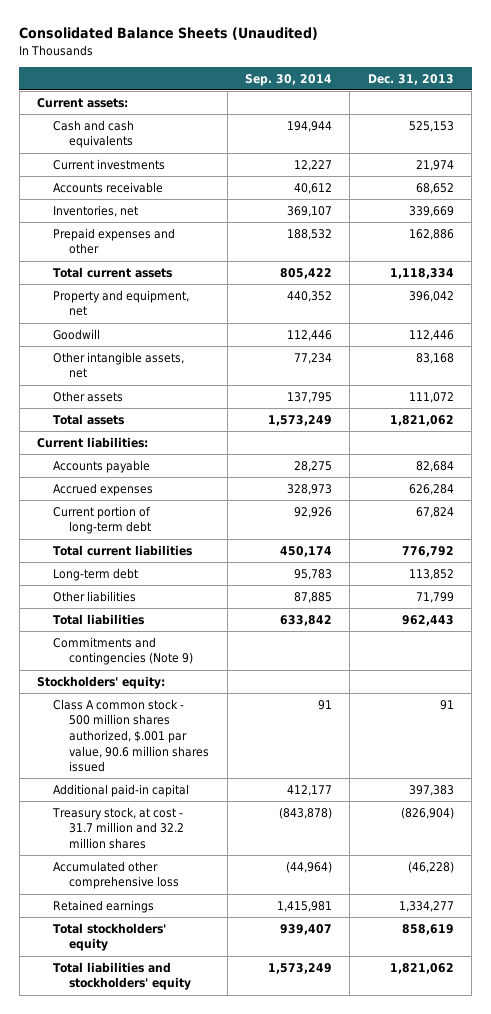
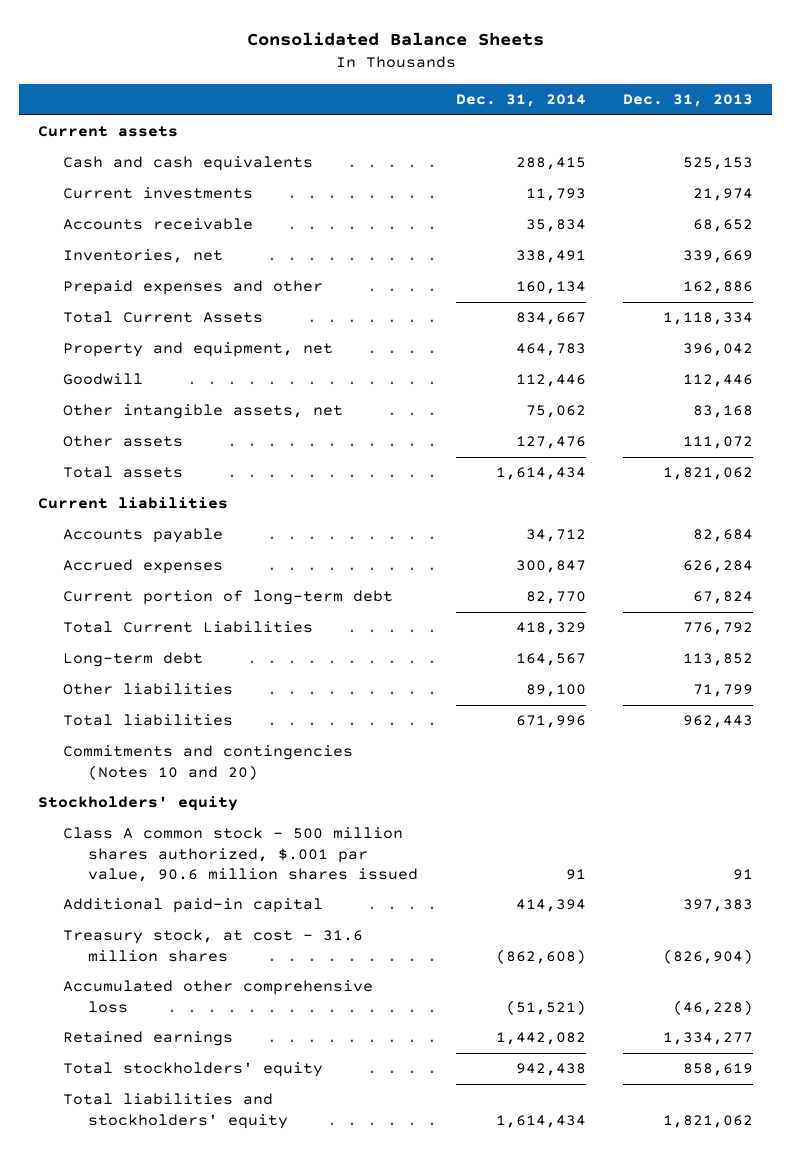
[19,27,319,41] Consolidated Balance Sheets (Unaudited) -> [246,31,544,46] Consolidated Balance Sheets
[244,73,332,86] Sep. 30, 2014 -> none
none -> [455,94,586,108] Dec. 31, 2014
[37,97,129,108] Current assets: -> [37,126,178,138] Current assets
[53,266,173,278] Total current assets -> [63,311,264,324] Total Current Assets
[37,436,149,448] Current liabilities: -> [37,497,228,510] Current liabilities
[53,544,193,556] Total current liabilities -> [63,621,314,634] Total Current Liabilities
[53,636,194,666] Commitments and contingencies (Note 9) -> [63,745,354,780] Commitments and contingencies (Notes 10 and 20)
[37,675,166,689] Stockholders' equity: -> [37,796,238,812] Stockholders' equity
[52,806,185,850] Treasury stock, at cost - 31.7 million and 32.2 million shares -> [63,929,364,962] Treasury stock, at cost - 31.6 million shares

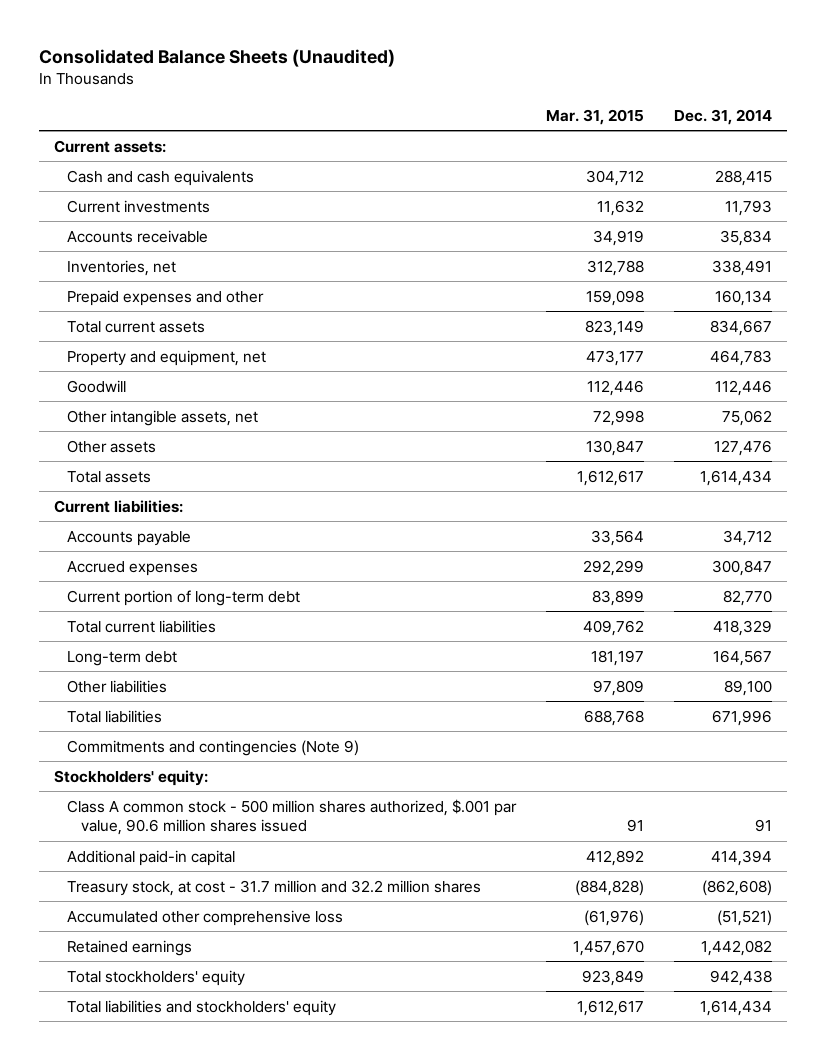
[246,31,544,46] Consolidated Balance Sheets -> [38,49,395,68] Consolidated Balance Sheets (Unaudited)
[623,94,754,108] Dec. 31, 2013 -> none
none -> [546,108,645,125] Mar. 31, 2015
[37,126,178,138] Current assets -> [53,139,166,153] Current assets:
[63,311,264,324] Total Current Assets -> [67,320,206,333] Total current assets
[37,497,228,510] Current liabilities -> [53,499,183,513] Current liabilities:
[63,621,314,634] Total Current Liabilities -> [67,619,217,633] Total current liabilities
[63,745,354,780] Commitments and contingencies (Notes 10 and 20) -> [67,739,360,756] Commitments and contingencies (Note 9)
[37,796,238,812] Stockholders' equity -> [53,769,208,786] Stockholders' equity:
[63,929,364,962] Treasury stock, at cost - 31.6 million shares -> [67,879,482,896] Treasury stock, at cost - 31.7 million and 32.2 million shares

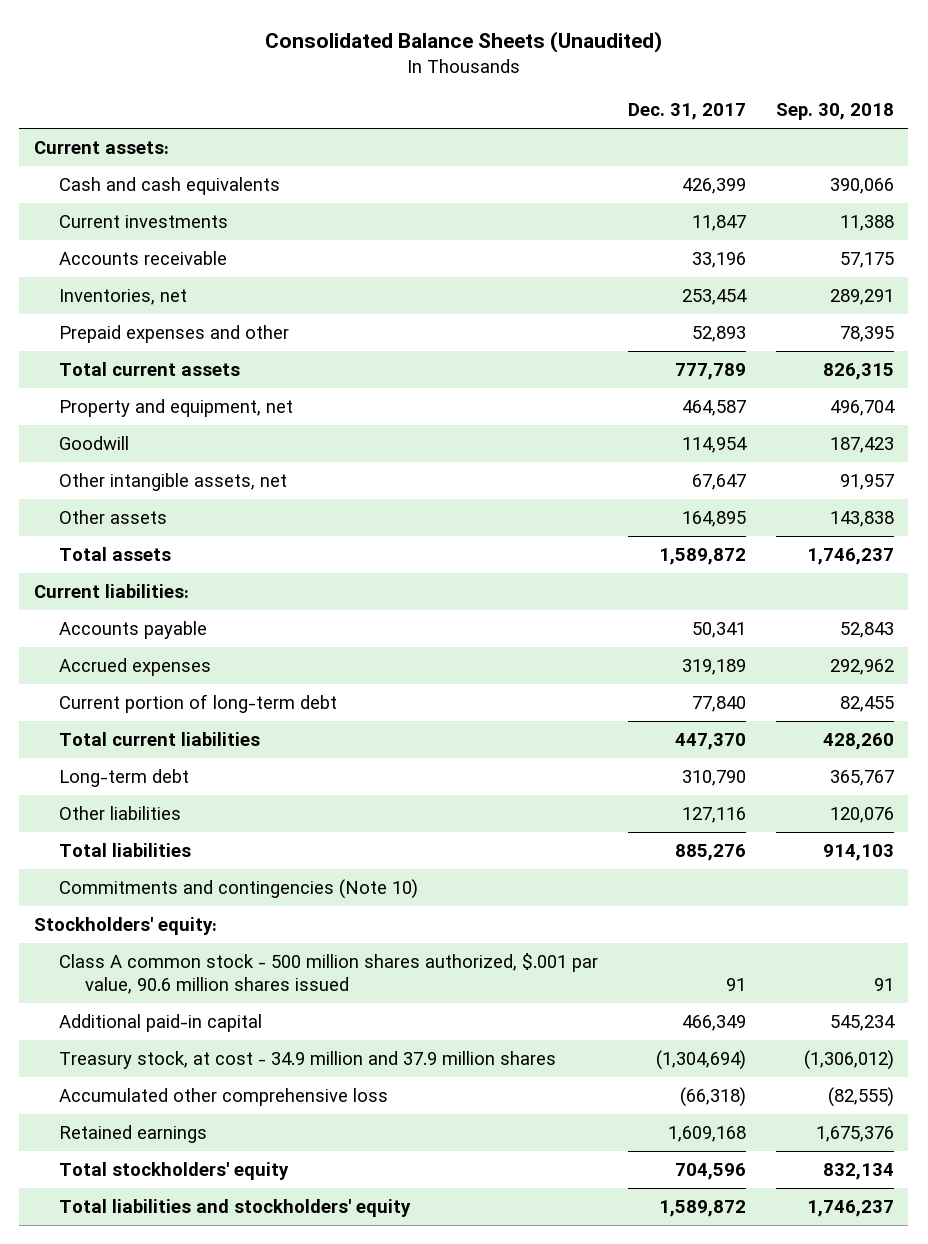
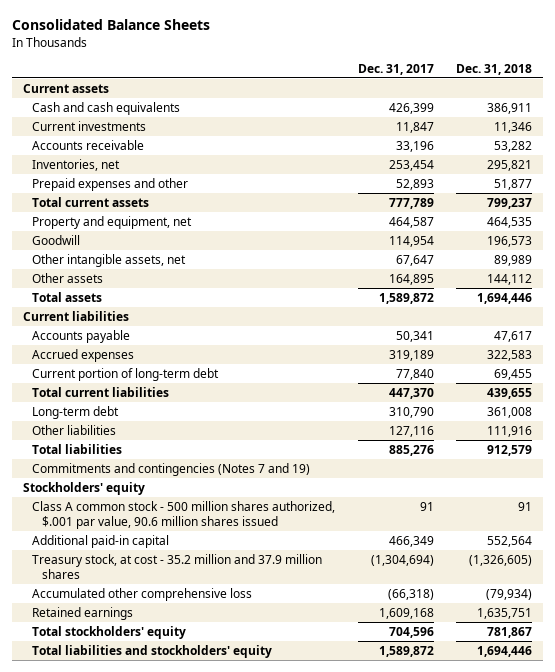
[264,30,662,53] Consolidated Balance Sheets (Unaudited) -> [11,19,210,31] Consolidated Balance Sheets
[775,103,894,121] Sep. 30, 2018 -> none
none -> [456,63,533,75] Dec. 31, 2018
[34,141,170,155] Current assets: -> [22,83,109,93] Current assets
[34,584,190,599] Current liabilities: -> [22,310,129,321] Current liabilities
[59,879,419,900] Commitments and contingencies (Note 10) -> [32,462,311,476] Commitments and contingencies (Notes 7 and 19)
[34,917,218,936] Stockholders' equity: -> [22,481,145,495] Stockholders' equity
[59,1051,557,1070] Treasury stock, at cost - 34.9 million and 37.9 million shares -> [32,553,323,580] Treasury stock, at cost - 35.2 million and 37.9 million shares

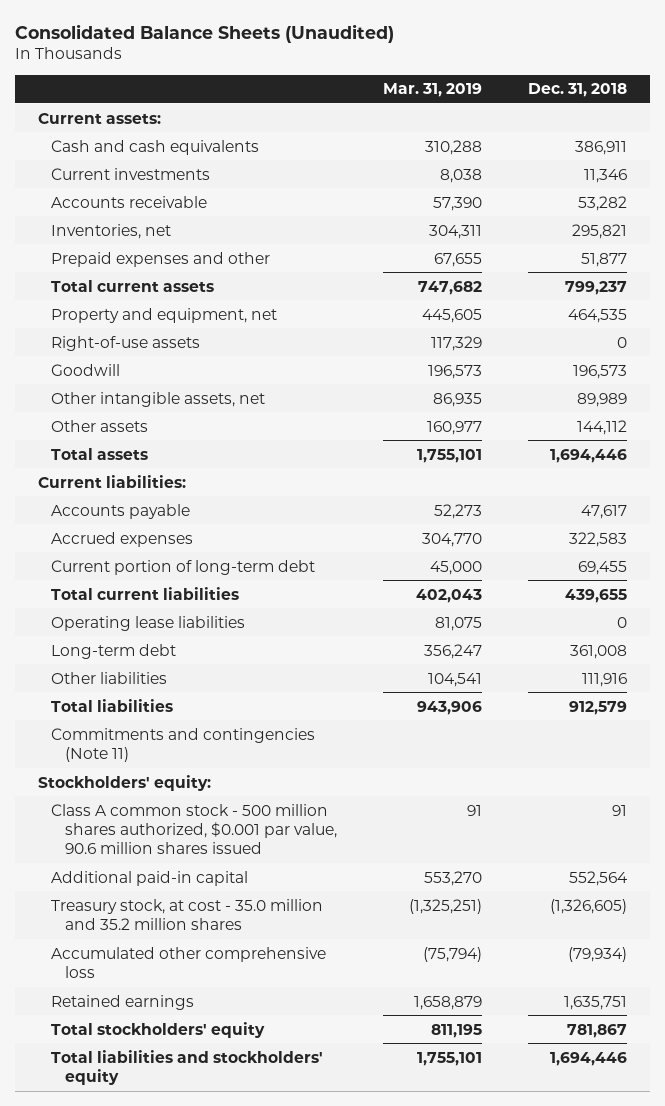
[11,19,210,31] Consolidated Balance Sheets -> [14,23,394,43] Consolidated Balance Sheets (Unaudited)
[357,63,434,75] Dec. 31, 2017 -> none
none -> [382,83,482,98] Mar. 31, 2019
[22,83,109,93] Current assets -> [37,112,161,124] Current assets:
none -> [51,335,201,351] Right-of-use assets
[22,310,129,321] Current liabilities -> [37,474,186,488] Current liabilities:
none -> [51,615,246,631] Operating lease liabilities
[32,462,311,476] Commitments and contingencies (Notes 7 and 19) -> [51,727,316,762] Commitments and contingencies (Note 11)
[22,481,145,495] Stockholders' equity -> [37,774,211,791] Stockholders' equity:
[32,500,336,530] Class A common stock - 500 million shares authorized, $.001 par value, 90.6 million shares issued -> [51,803,337,855] Class A common stock - 500 million shares authorized, $0.001 par value, 90.6 million shares issued
[32,553,323,580] Treasury stock, at cost - 35.2 million and 37.9 million shares -> [51,898,324,930] Treasury stock, at cost - 35.0 million and 35.2 million shares

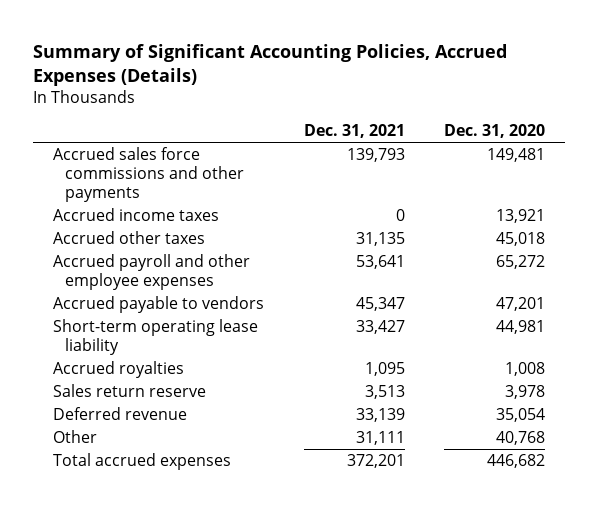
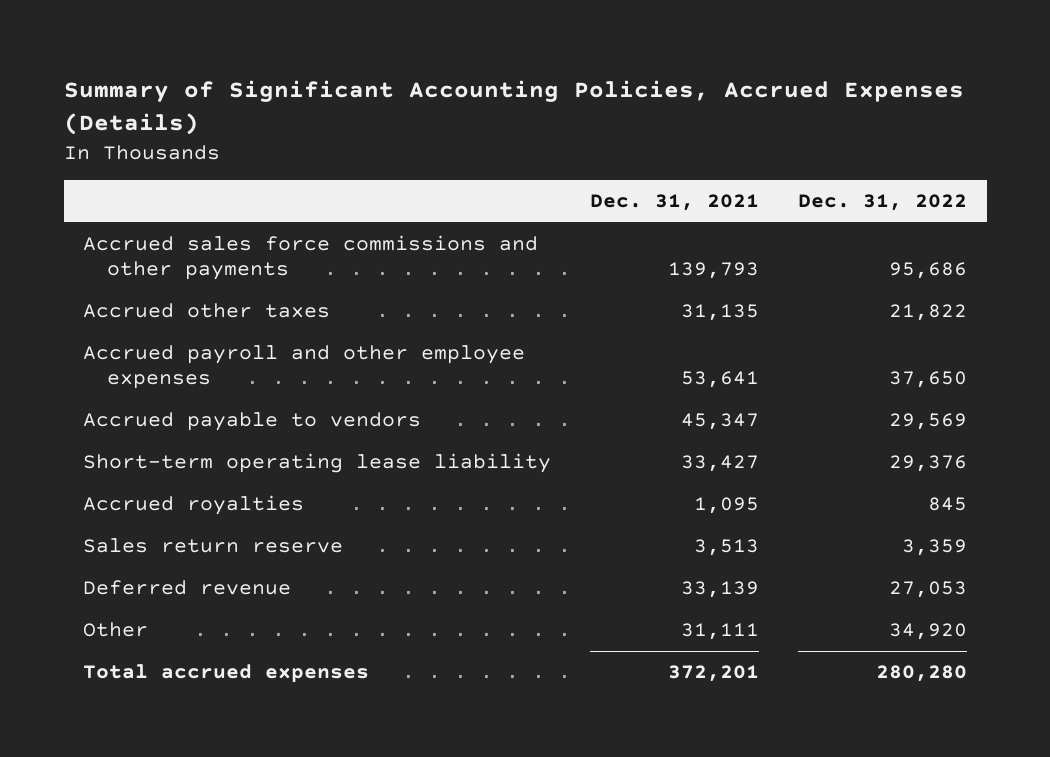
[444,124,546,139] Dec. 31, 2020 -> none
none -> [798,194,968,212] Dec. 31, 2022
[53,208,220,222] Accrued income taxes -> none

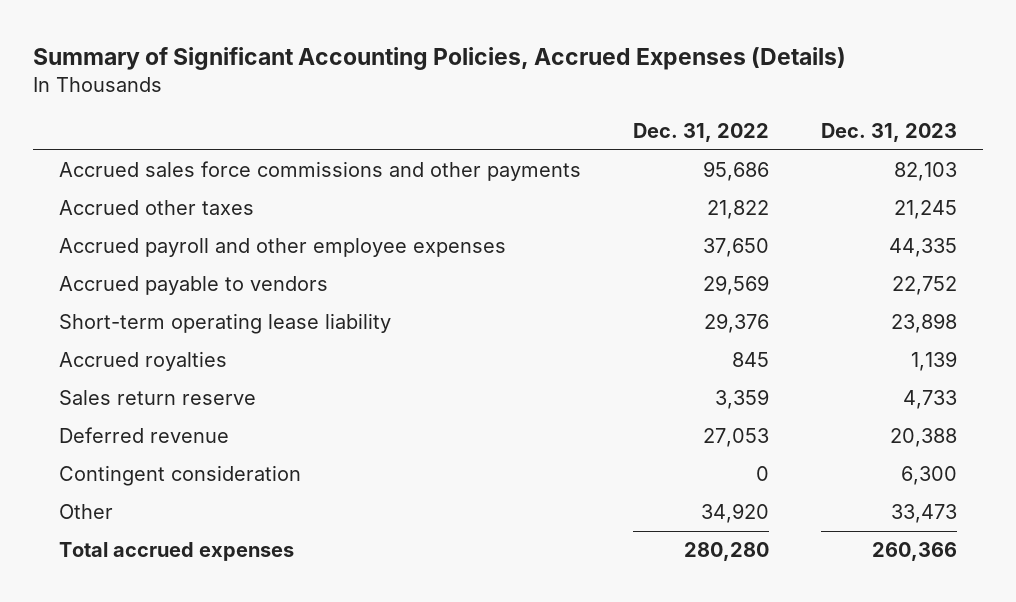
[590,194,760,212] Dec. 31, 2021 -> none
none -> [820,123,957,143] Dec. 31, 2023
none -> [59,465,302,487] Contingent consideration

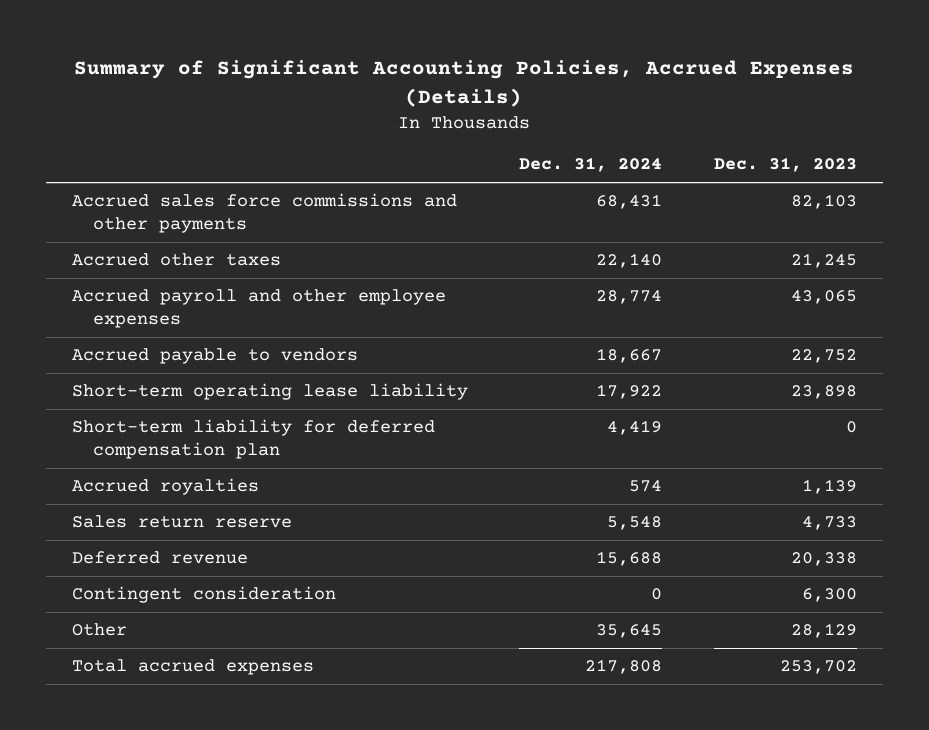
[632,123,769,143] Dec. 31, 2022 -> none
none -> [519,157,663,173] Dec. 31, 2024
[888,238,957,258] 44,335 -> [790,290,857,305] 43,065
none -> [71,419,435,460] Short-term liability for deferred compensation plan
[889,428,957,448] 20,388 -> [790,552,857,567] 20,338
[890,504,957,524] 33,473 -> [790,623,857,639] 28,129
[871,542,957,562] 260,366 -> [779,660,857,675] 253,702

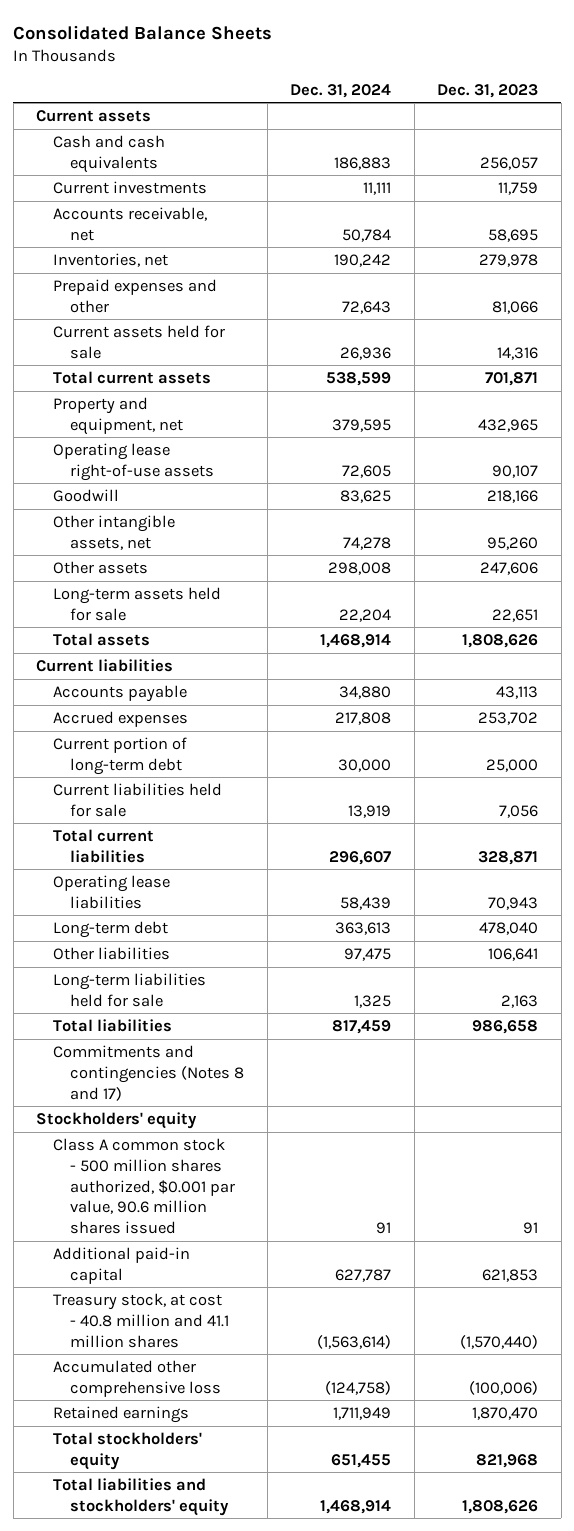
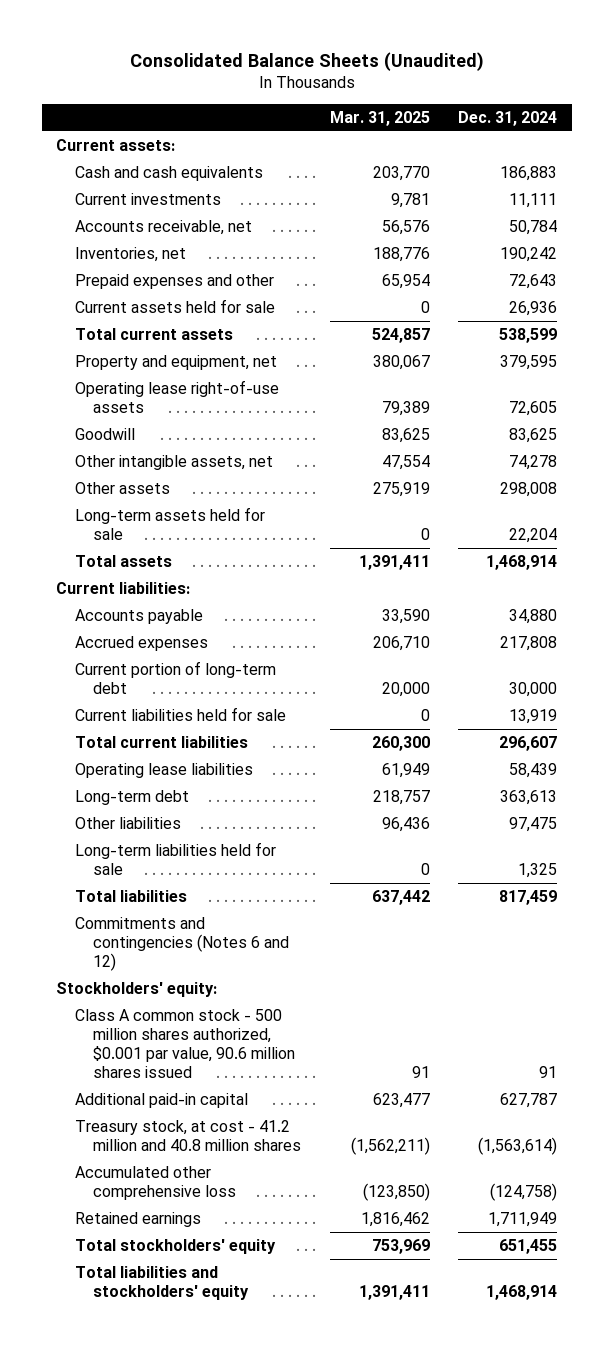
[13,24,273,40] Consolidated Balance Sheets -> [129,51,484,71] Consolidated Balance Sheets (Unaudited)
[437,83,539,98] Dec. 31, 2023 -> none
none -> [329,111,430,127] Mar. 31, 2025
[36,109,152,122] Current assets -> [56,139,176,152] Current assets:
[36,658,174,672] Current liabilities -> [56,582,191,595] Current liabilities:
[53,1044,245,1101] Commitments and contingencies (Notes 8 and 17) -> [74,917,290,972] Commitments and contingencies (Notes 6 and 12)
[36,1111,198,1129] Stockholders' equity -> [56,982,218,998] Stockholders' equity:
[53,1292,230,1348] Treasury stock, at cost - 40.8 million and 41.1 million shares -> [74,1120,302,1152] Treasury stock, at cost - 41.2 million and 40.8 million shares

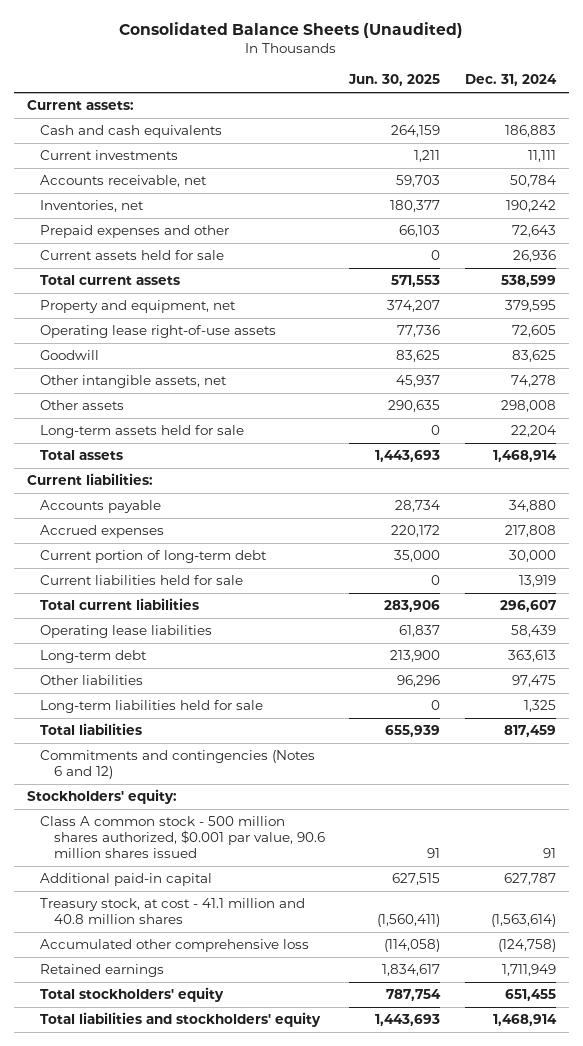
[329,111,430,127] Mar. 31, 2025 -> none
none -> [348,74,441,87] Jun. 30, 2025
[74,1120,302,1152] Treasury stock, at cost - 41.2 million and 40.8 million shares -> [40,898,306,925] Treasury stock, at cost - 41.1 million and 40.8 million shares

